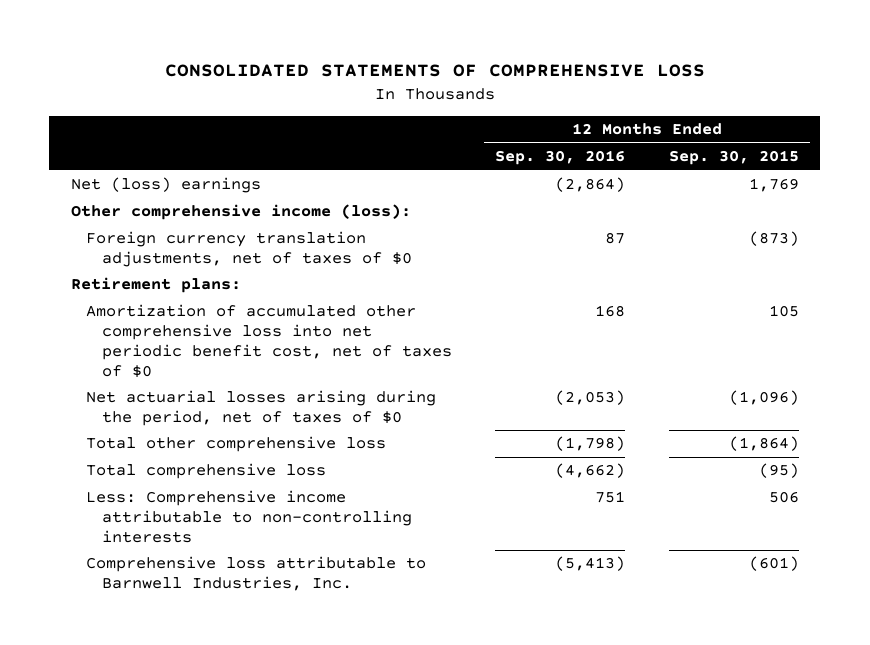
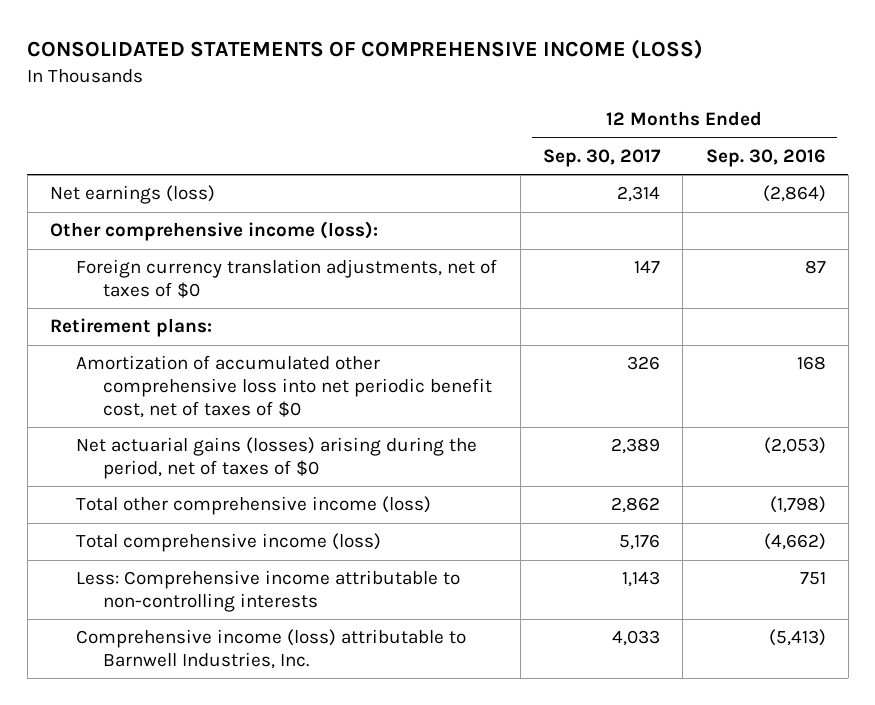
[164,63,705,77] CONSOLIDATED STATEMENTS OF COMPREHENSIVE LOSS -> [27,39,704,60] CONSOLIDATED STATEMENTS OF COMPREHENSIVE INCOME (LOSS)
[668,150,799,166] Sep. 30, 2015 -> none
none -> [542,148,661,167] Sep. 30, 2017
[70,177,261,194] Net (loss) earnings -> [49,185,215,205] Net earnings (loss)
[86,390,437,427] Net actuarial losses arising during the period, net of taxes of $0 -> [76,437,478,479] Net actuarial gains (losses) arising during the period, net of taxes of $0
[86,436,387,453] Total other comprehensive loss -> [76,496,432,516] Total other comprehensive income (loss)
[86,463,327,480] Total comprehensive loss -> [76,533,382,553] Total comprehensive income (loss)
[86,556,427,592] Comprehensive loss attributable to Barnwell Industries, Inc. -> [76,629,467,669] Comprehensive income (loss) attributable to Barnwell Industries, Inc.

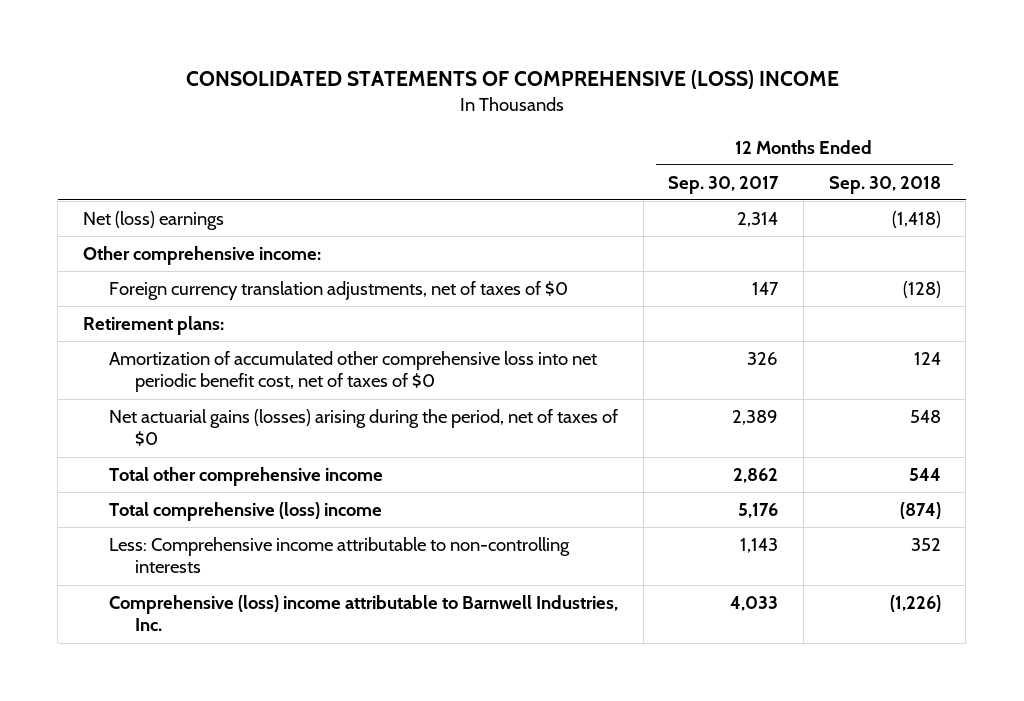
[27,39,704,60] CONSOLIDATED STATEMENTS OF COMPREHENSIVE INCOME (LOSS) -> [185,70,839,90] CONSOLIDATED STATEMENTS OF COMPREHENSIVE (LOSS) INCOME
[705,148,826,167] Sep. 30, 2016 -> none
none -> [828,175,941,194] Sep. 30, 2018
[49,185,215,205] Net earnings (loss) -> [82,210,224,230] Net (loss) earnings
[49,221,378,242] Other comprehensive income (loss): -> [82,245,321,265] Other comprehensive income:
[76,496,432,516] Total other comprehensive income (loss) -> [108,466,383,486] Total other comprehensive income
[76,533,382,553] Total comprehensive income (loss) -> [108,501,382,521] Total comprehensive (loss) income
[76,629,467,669] Comprehensive income (loss) attributable to Barnwell Industries, Inc. -> [108,594,618,632] Comprehensive (loss) income attributable to Barnwell Industries, Inc.

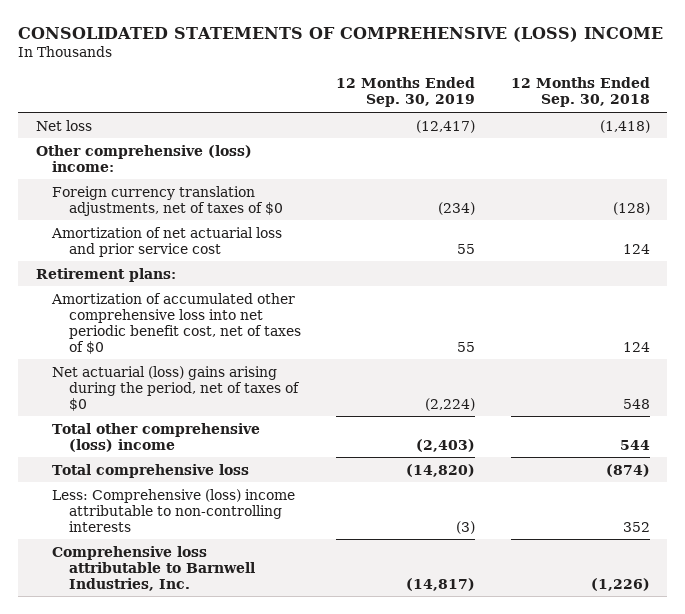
[668,175,780,194] Sep. 30, 2017 -> none
none -> [336,77,476,108] 12 Months Ended Sep. 30, 2019
[82,210,224,230] Net (loss) earnings -> [35,119,92,131] Net loss
[82,245,321,265] Other comprehensive income: -> [35,144,252,172] Other comprehensive (loss) income:
none -> [51,226,283,257] Amortization of net actuarial loss and prior service cost
[108,408,618,447] Net actuarial gains (losses) arising during the period, net of taxes of $0 -> [52,365,301,411] Net actuarial (loss) gains arising during the period, net of taxes of $0
[108,466,383,486] Total other comprehensive income -> [52,422,261,452] Total other comprehensive (loss) income
[108,501,382,521] Total comprehensive (loss) income -> [52,463,250,478] Total comprehensive loss
[108,536,570,574] Less: Comprehensive income attributable to non-controlling interests -> [52,488,296,532] Less: Comprehensive (loss) income attributable to non-controlling interests
[108,594,618,632] Comprehensive (loss) income attributable to Barnwell Industries, Inc. -> [52,545,256,591] Comprehensive loss attributable to Barnwell Industries, Inc.

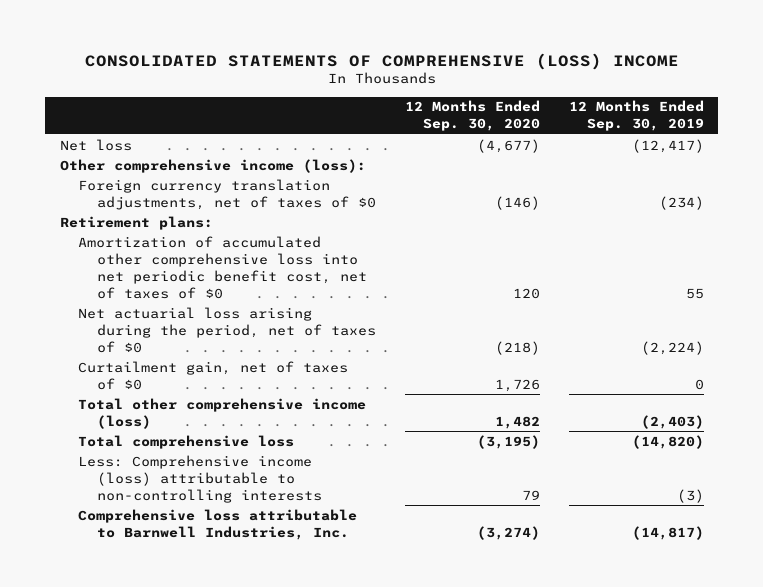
[510,77,650,108] 12 Months Ended Sep. 30, 2018 -> none
none -> [404,100,540,132] 12 Months Ended Sep. 30, 2020
[35,144,252,172] Other comprehensive (loss) income: -> [59,158,366,173] Other comprehensive income (loss):
[51,226,283,257] Amortization of net actuarial loss and prior service cost -> none
[52,365,301,411] Net actuarial (loss) gains arising during the period, net of taxes of $0 -> [78,306,376,353] Net actuarial loss arising during the period, net of taxes of $0
none -> [78,360,349,390] Curtailment gain, net of taxes of $0
[52,422,261,452] Total other comprehensive (loss) income -> [78,397,367,429] Total other comprehensive income (loss)
[52,488,296,532] Less: Comprehensive (loss) income attributable to non-controlling interests -> [78,454,322,503] Less: Comprehensive income (loss) attributable to non-controlling interests

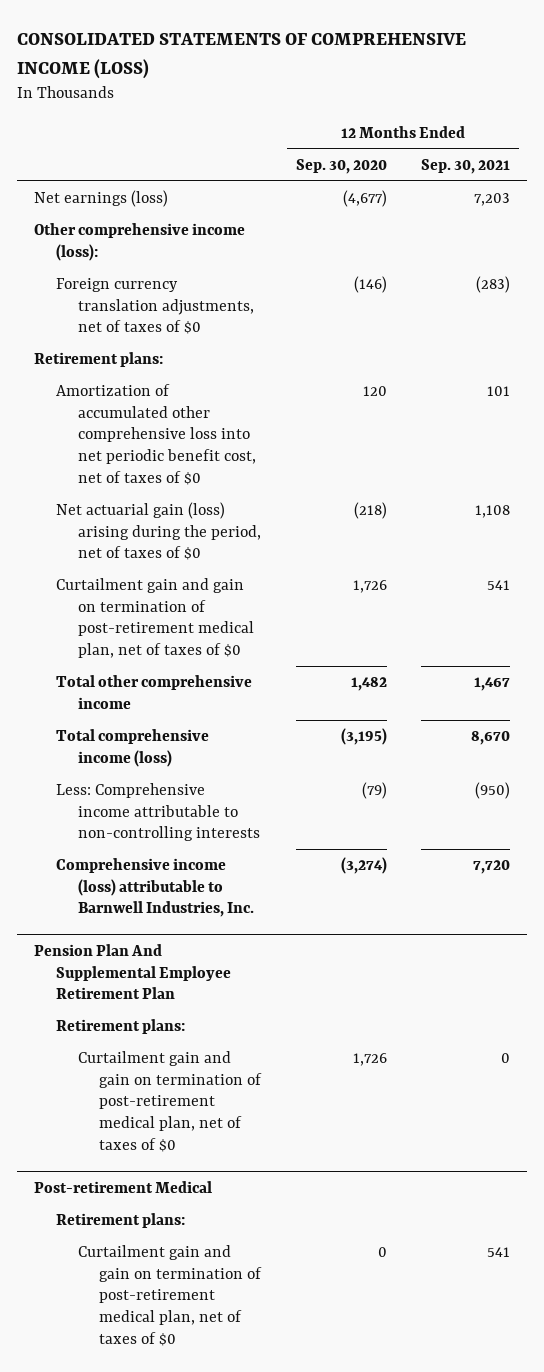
[84,52,679,70] CONSOLIDATED STATEMENTS OF COMPREHENSIVE (LOSS) INCOME -> [17,33,467,79] CONSOLIDATED STATEMENTS OF COMPREHENSIVE INCOME (LOSS)
[568,100,704,132] 12 Months Ended Sep. 30, 2019 -> none
none -> [420,158,510,174] Sep. 30, 2021
[59,138,132,151] Net loss -> [34,190,169,208] Net earnings (loss)
[78,306,376,353] Net actuarial loss arising during the period, net of taxes of $0 -> [55,502,261,561] Net actuarial gain (loss) arising during the period, net of taxes of $0
[78,360,349,390] Curtailment gain, net of taxes of $0 -> [55,578,254,659] Curtailment gain and gain on termination of post-retirement medical plan, net of taxes of $0
[78,397,367,429] Total other comprehensive income (loss) -> [55,675,252,709] Total other comprehensive income
[78,434,295,449] Total comprehensive loss -> [55,729,209,767] Total comprehensive income (loss)
[78,454,322,503] Less: Comprehensive income (loss) attributable to non-controlling interests -> [55,783,260,842] Less: Comprehensive income attributable to non-controlling interests
[521,489,540,500] 79 -> [361,782,387,800] (79)
[78,508,358,540] Comprehensive loss attributable to Barnwell Industries, Inc. -> [55,858,254,918] Comprehensive income (loss) attributable to Barnwell Industries, Inc.
none -> [34,944,231,1000] Pension Plan And Supplemental Employee Retirement Plan
none -> [55,1019,185,1035] Retirement plans:
none -> [77,1051,263,1152] Curtailment gain and gain on termination of post-retirement medical plan, net of taxes of $0
none -> [34,1181,213,1194] Post-retirement Medical
none -> [55,1213,185,1229] Retirement plans:
none -> [77,1245,263,1346] Curtailment gain and gain on termination of post-retirement medical plan, net of taxes of $0

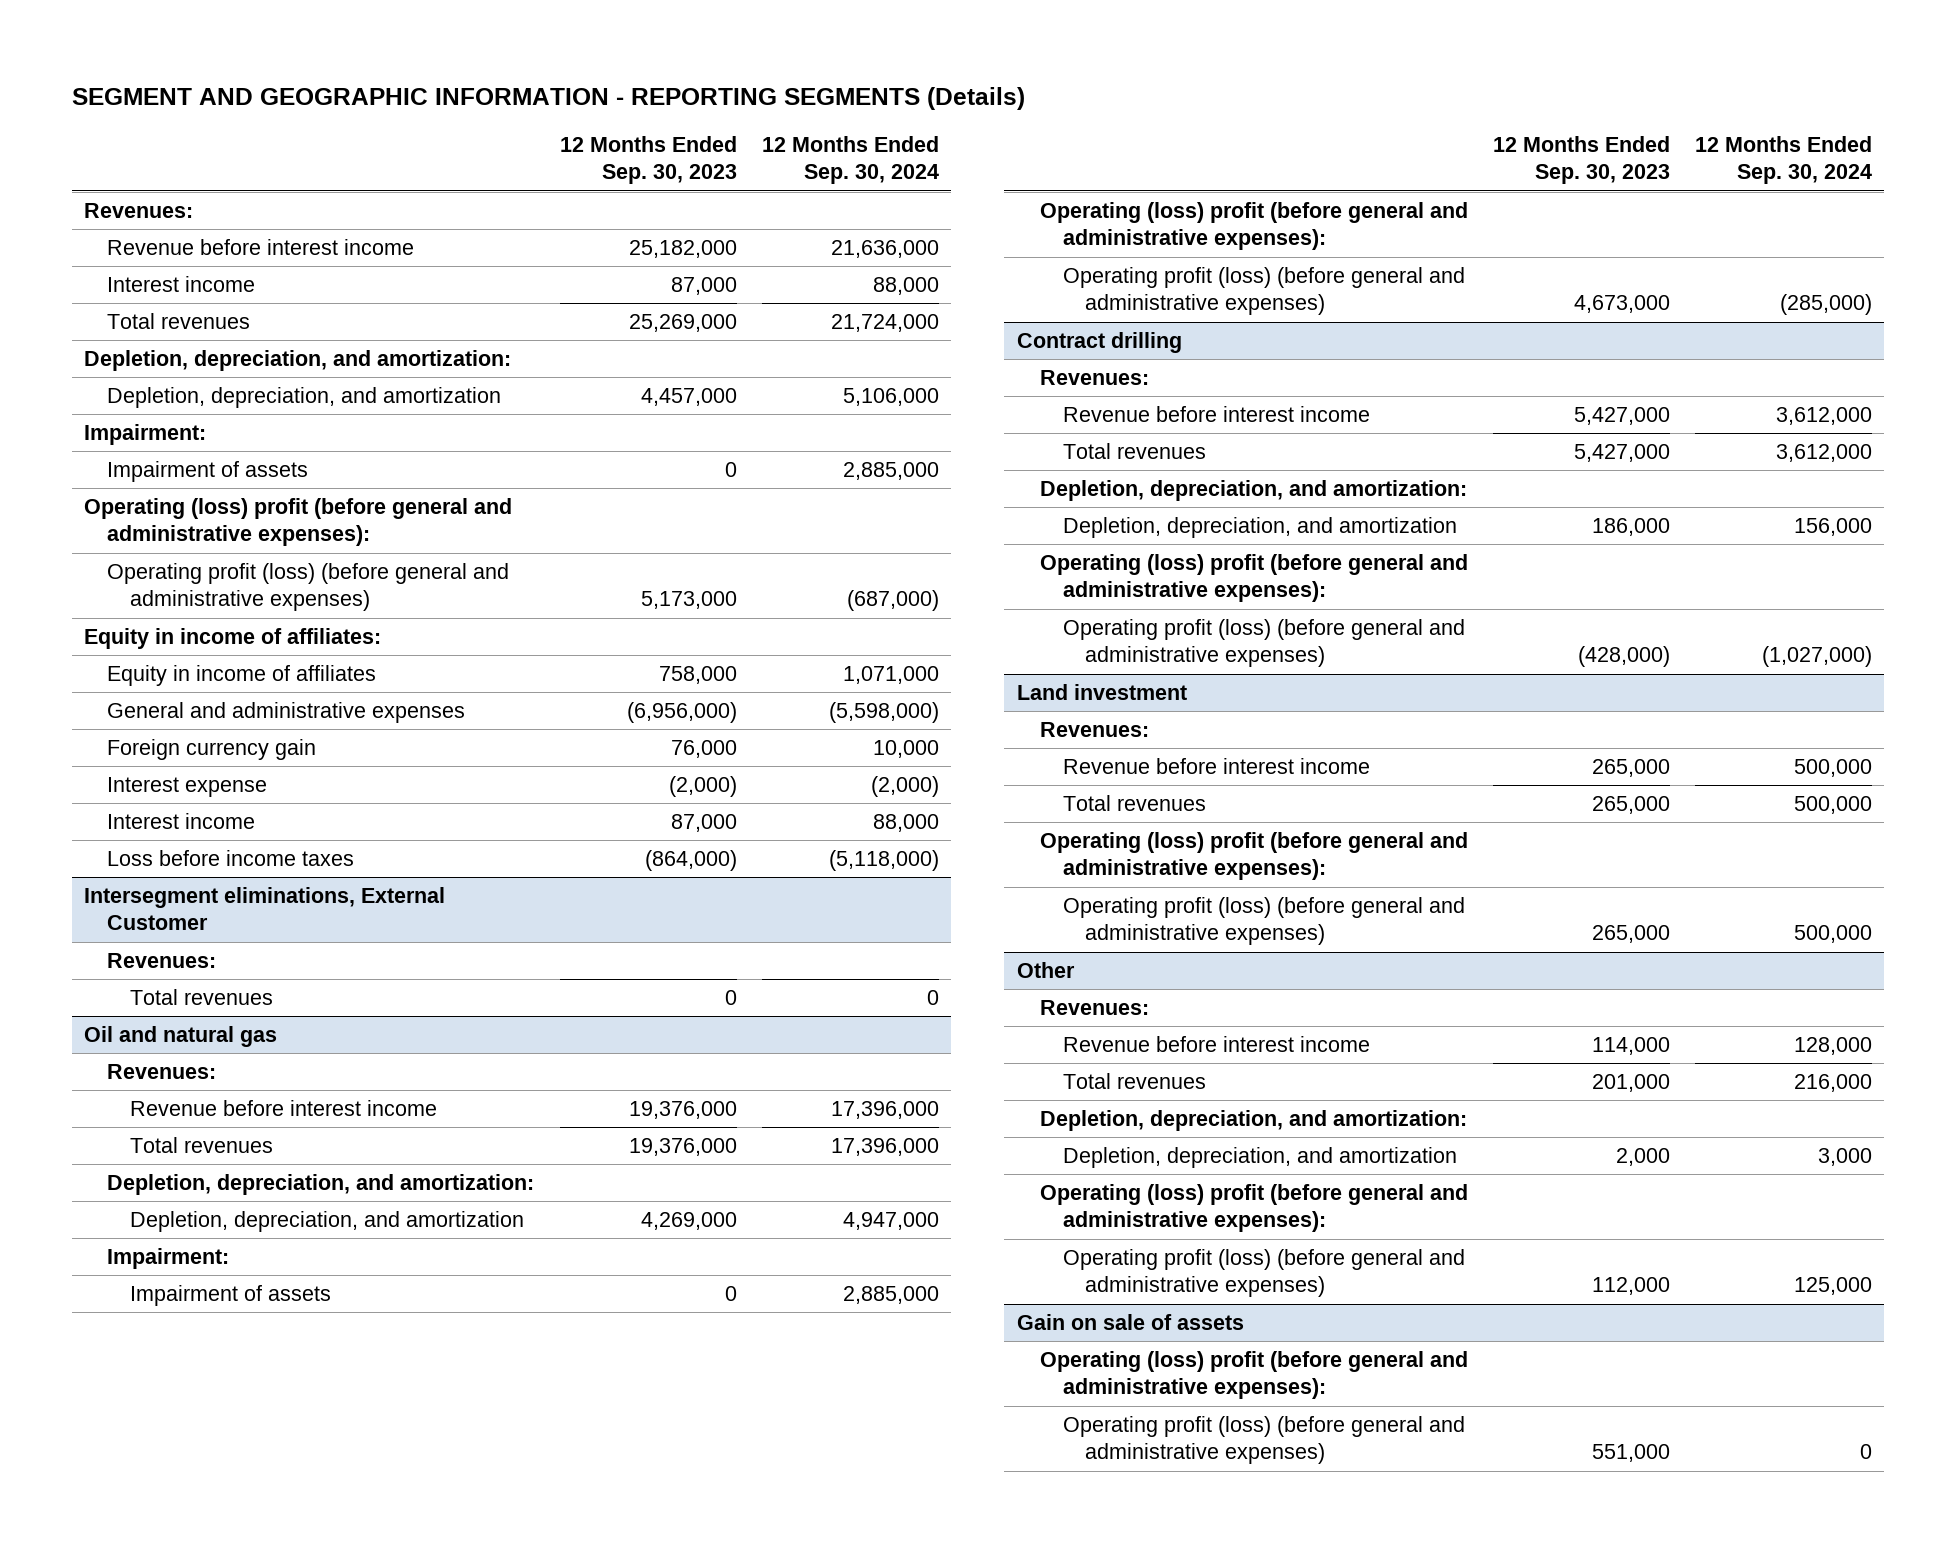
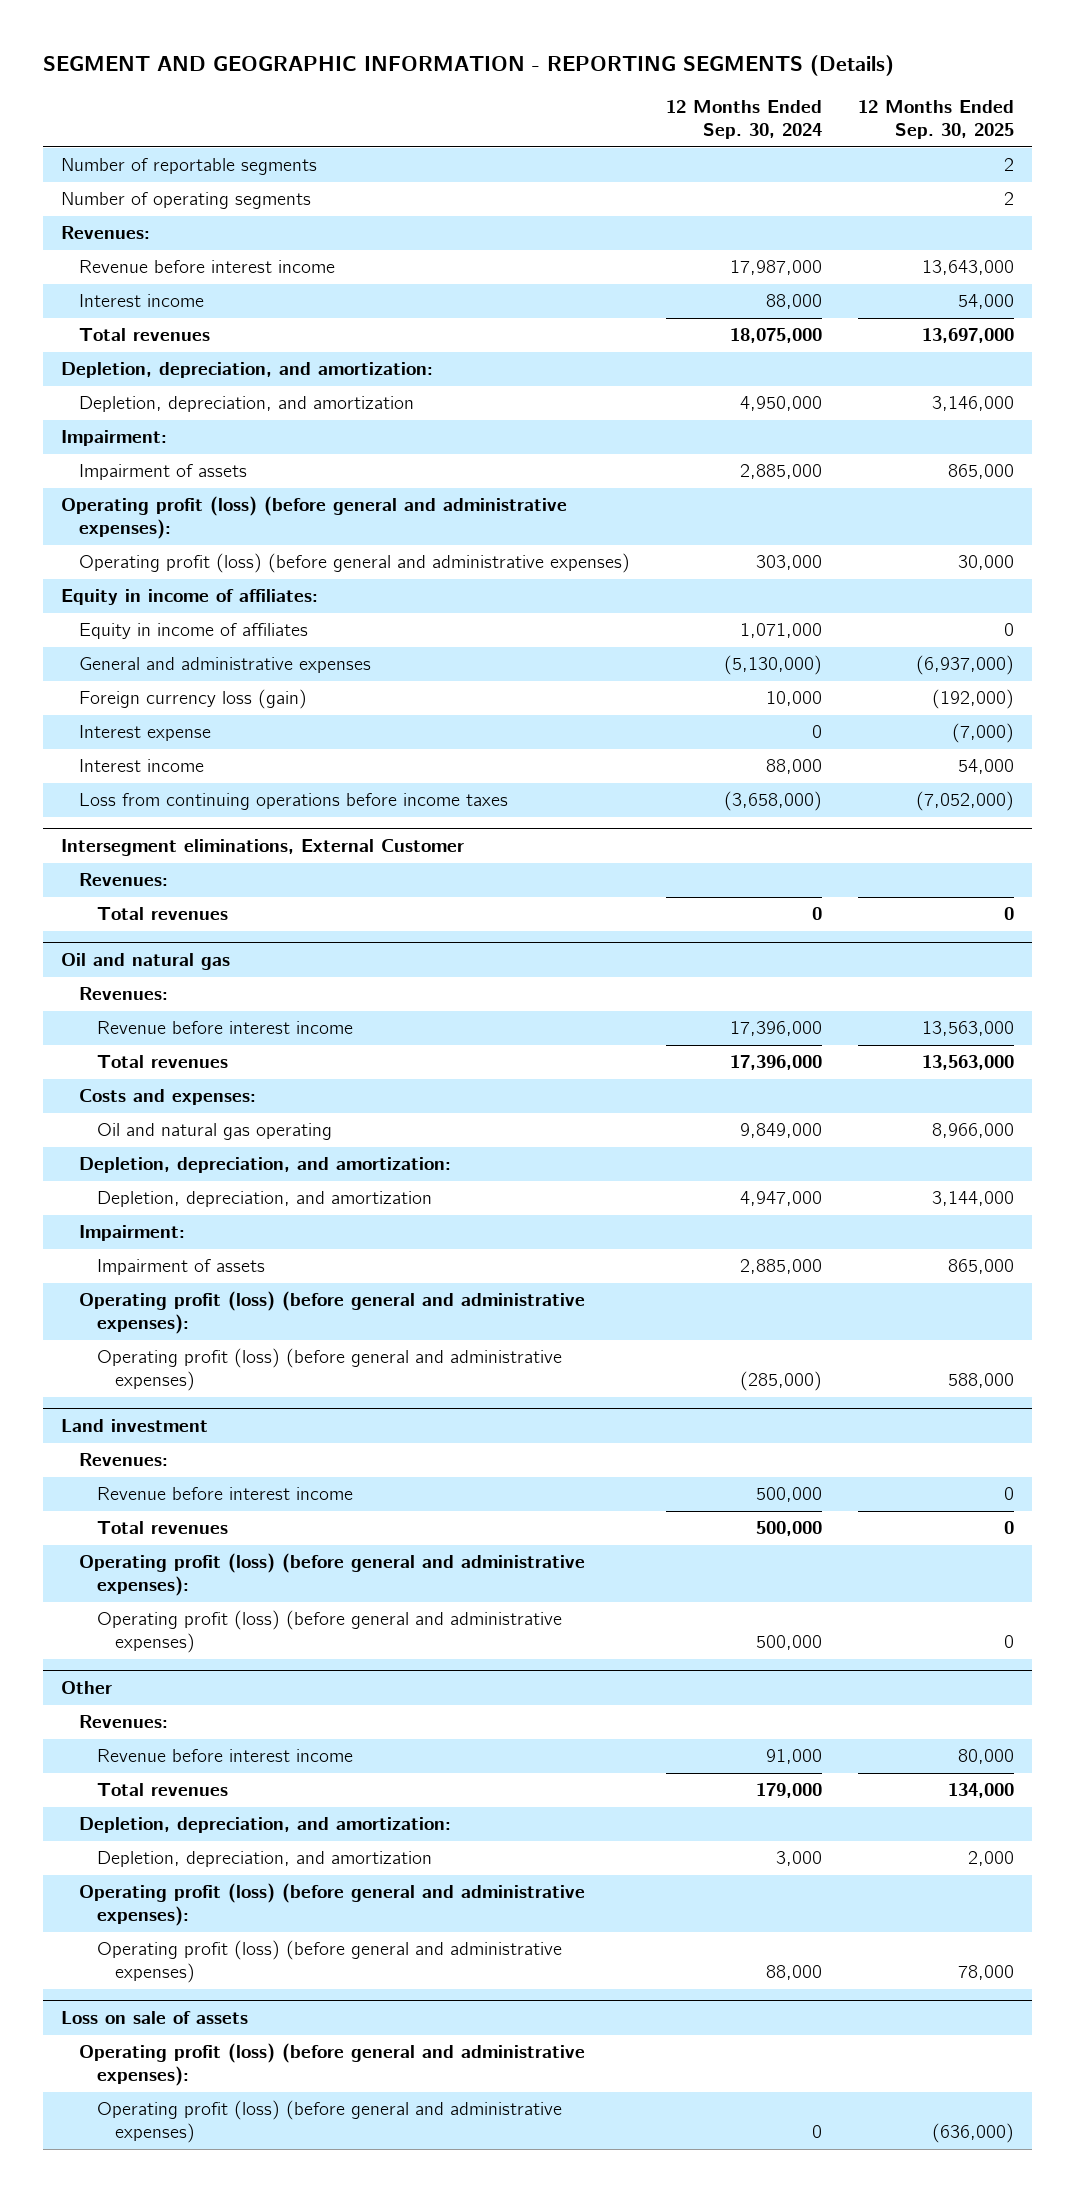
[559,135,737,185] 12 Months Ended Sep. 30, 2023 -> none
none -> [858,99,1015,139] 12 Months Ended Sep. 30, 2025
none -> [60,158,317,176] Number of reportable segments
none -> [60,192,311,210] Number of operating segments
[830,239,939,258] 21,636,000 -> [730,260,823,276] 17,987,000
[830,313,939,332] 21,724,000 -> [730,328,823,344] 18,075,000
[842,387,939,406] 5,106,000 -> [740,396,823,412] 4,950,000
[84,497,513,547] Operating (loss) profit (before general and administrative expenses): -> [60,496,567,540] Operating profit (loss) (before general and administrative expenses):
[846,590,939,612] (687,000) -> [756,555,823,571] 303,000
[828,701,939,723] (5,598,000) -> [724,655,823,676] (5,130,000)
[106,738,316,760] Foreign currency gain -> [78,689,307,710] Foreign currency loss (gain)
[870,775,939,797] (2,000) -> [812,725,823,739] 0
[106,849,354,866] Loss before income taxes -> [78,793,508,811] Loss from continuing operations before income taxes
[828,849,939,871] (5,118,000) -> [724,791,823,812] (3,658,000)
none -> [78,1089,256,1106] Costs and expenses:
none -> [96,1123,332,1141] Oil and natural gas operating
[1039,201,1468,251] Operating (loss) profit (before general and administrative expenses): -> [78,1291,585,1335] Operating profit (loss) (before general and administrative expenses):
[1016,331,1182,353] Contract drilling -> none
[1039,369,1149,385] Revenues: -> none
[1062,405,1370,422] Revenue before interest income -> none
[1062,442,1206,459] Total revenues -> none
[1039,479,1467,501] Depletion, depreciation, and amortization: -> none
[1062,516,1457,538] Depletion, depreciation, and amortization -> none
[1039,553,1468,603] Operating (loss) profit (before general and administrative expenses): -> none
[1062,618,1465,668] Operating profit (loss) (before general and administrative expenses) -> none
[1039,831,1468,881] Operating (loss) profit (before general and administrative expenses): -> [78,1553,585,1597] Operating profit (loss) (before general and administrative expenses):
[1793,1036,1872,1055] 128,000 -> [766,1749,823,1765] 91,000
[1793,1073,1872,1092] 216,000 -> [756,1783,823,1799] 179,000
[1039,1183,1468,1233] Operating (loss) profit (before general and administrative expenses): -> [78,1883,585,1927] Operating profit (loss) (before general and administrative expenses):
[1793,1277,1872,1296] 125,000 -> [766,1965,823,1981] 88,000
[1016,1313,1244,1330] Gain on sale of assets -> [60,2010,248,2024] Loss on sale of assets
[1039,1350,1468,1400] Operating (loss) profit (before general and administrative expenses): -> [78,2043,585,2087] Operating profit (loss) (before general and administrative expenses):

